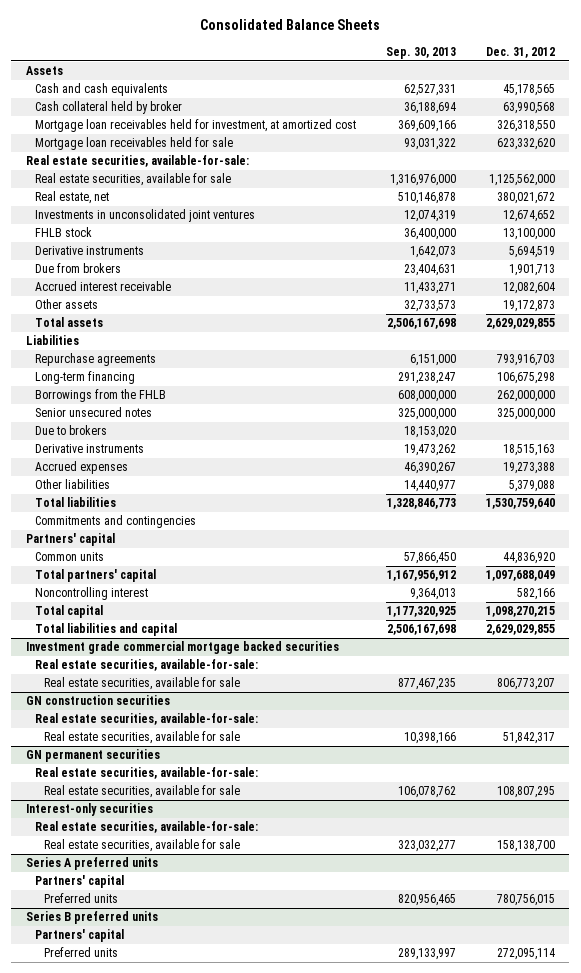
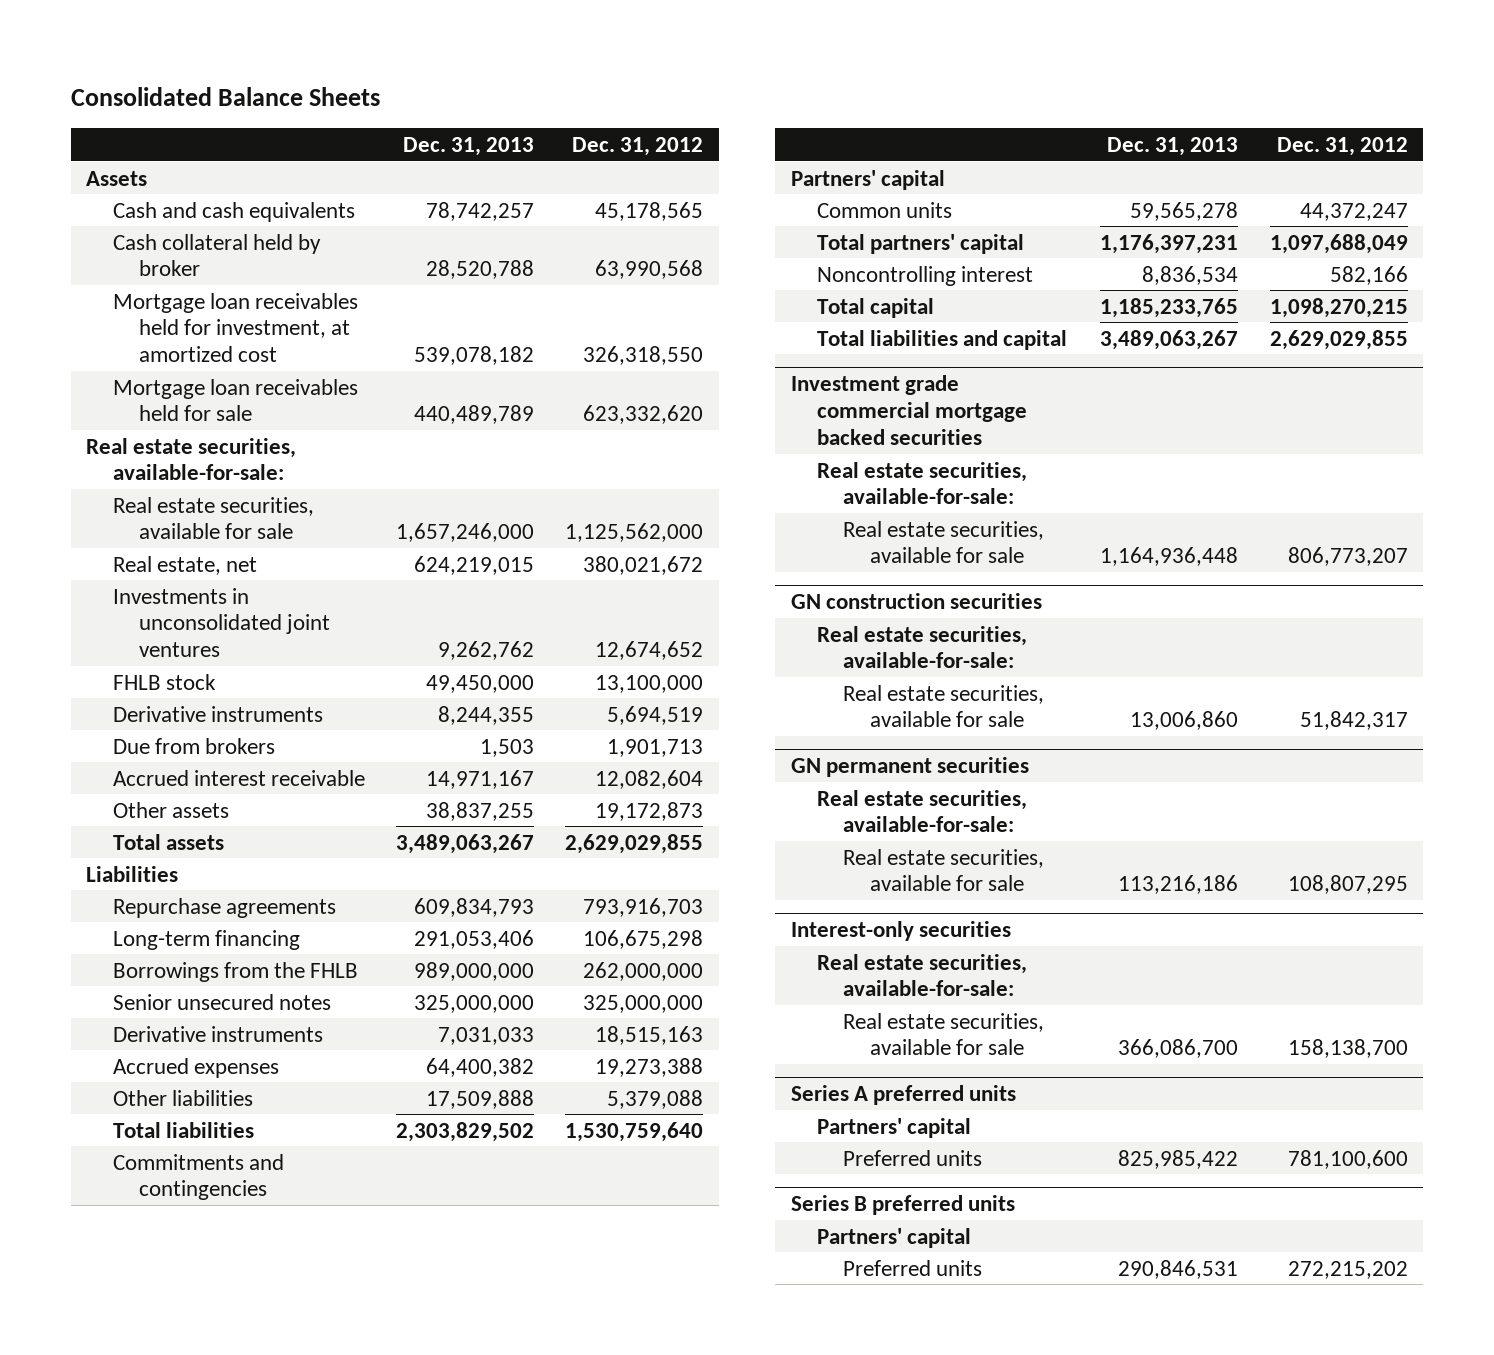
[385,46,456,59] Sep. 30, 2013 -> none
none -> [402,136,534,156] Dec. 31, 2013
[35,425,108,436] Due to brokers -> none
[502,552,555,565] 44,836,920 -> [1299,202,1408,221] 44,372,247
[496,894,555,907] 780,756,015 -> [1287,1149,1408,1169] 781,100,600
[496,948,555,961] 272,095,114 -> [1287,1260,1408,1279] 272,215,202

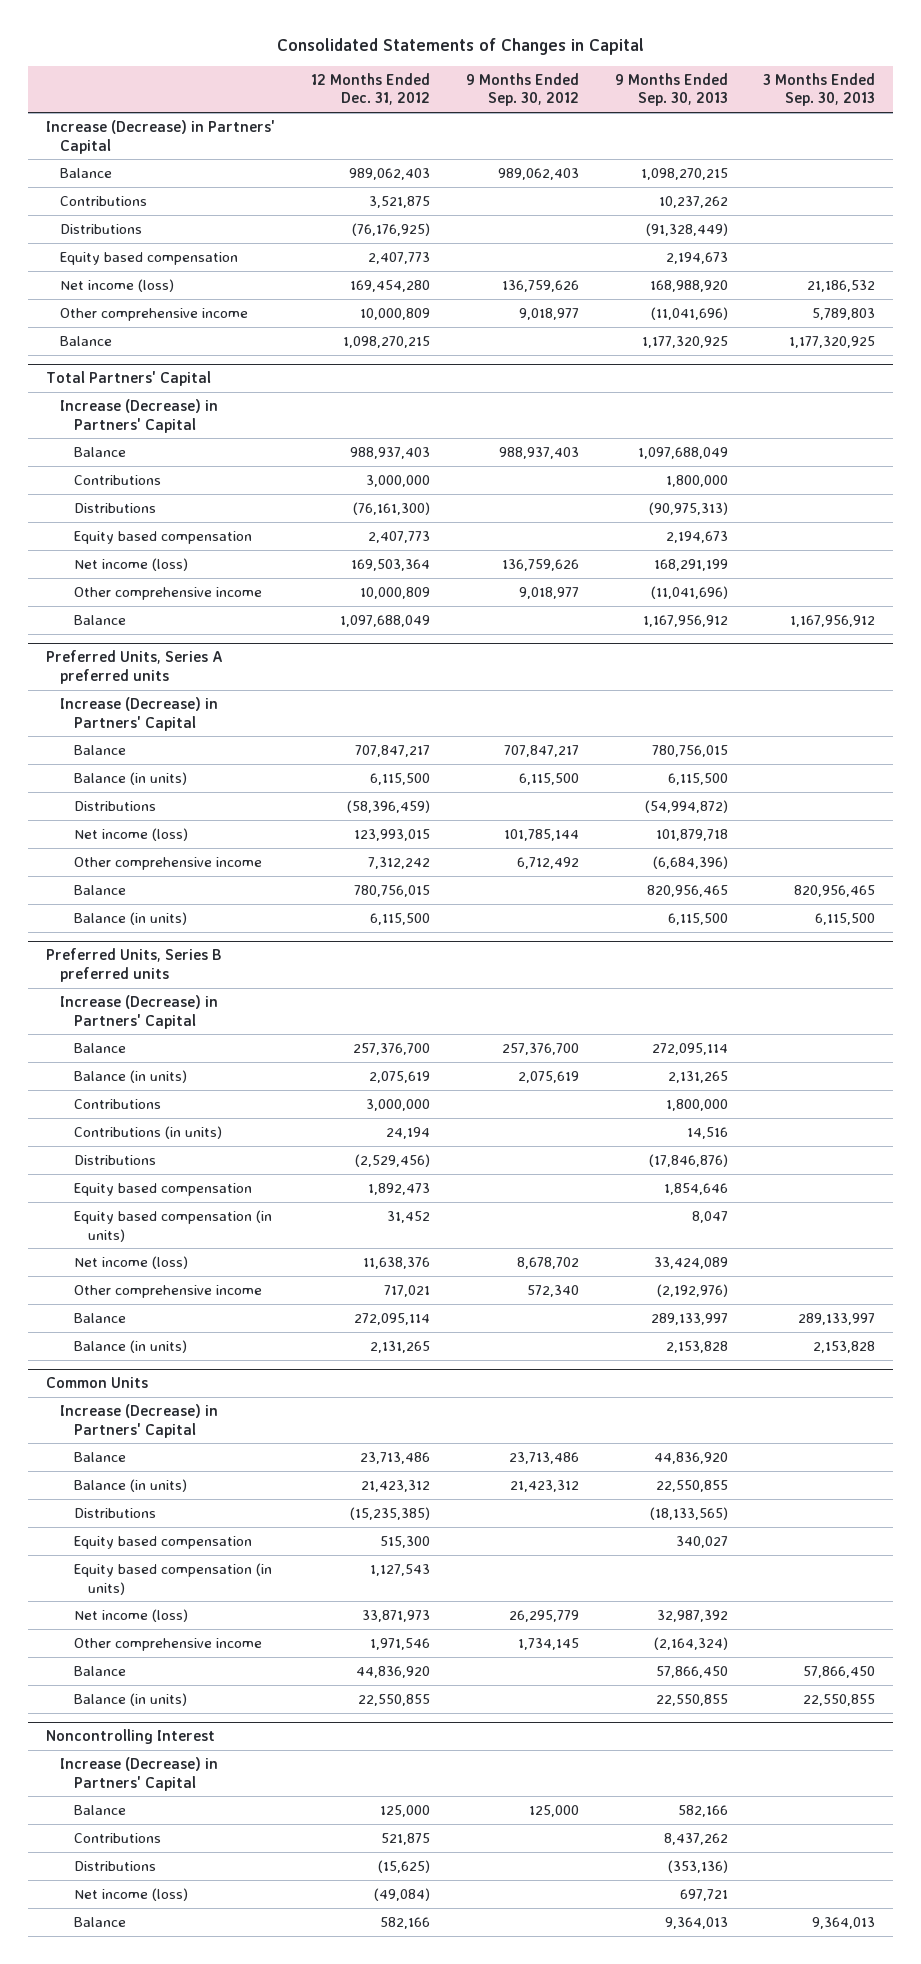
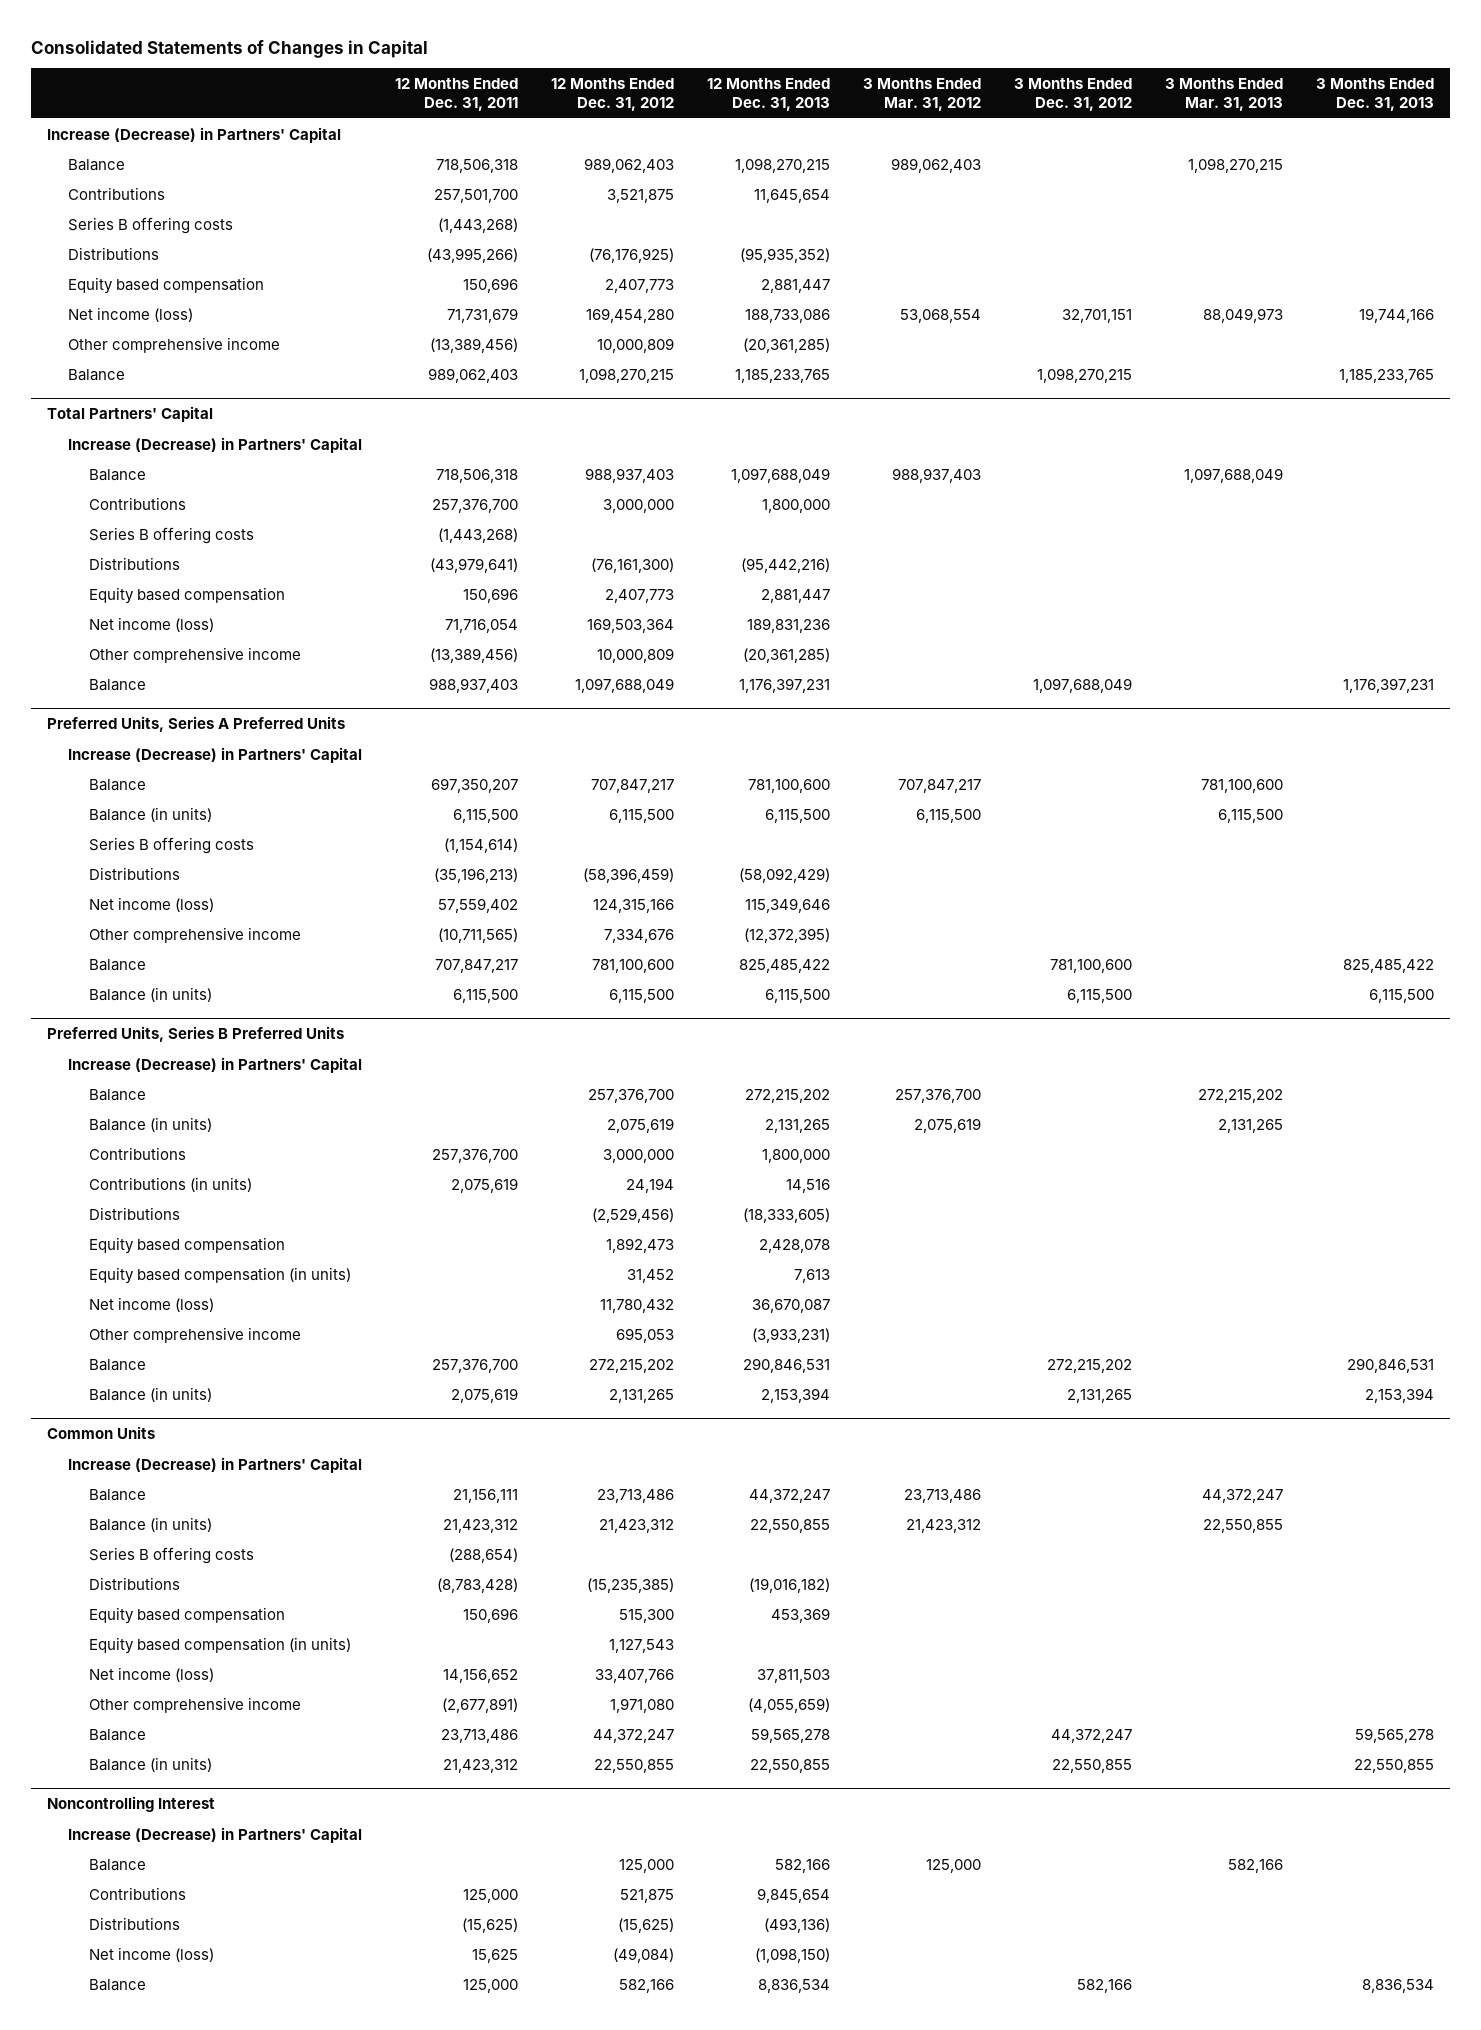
[465,72,579,107] 9 Months Ended Sep. 30, 2012 -> none
[614,72,728,107] 9 Months Ended Sep. 30, 2013 -> none
[763,72,876,107] 3 Months Ended Sep. 30, 2013 -> none
none -> [394,78,518,111] 12 Months Ended Dec. 31, 2011
none -> [706,78,830,111] 12 Months Ended Dec. 31, 2013
none -> [862,78,981,111] 3 Months Ended Mar. 31, 2012
none -> [1013,78,1132,111] 3 Months Ended Dec. 31, 2012
none -> [1164,78,1283,111] 3 Months Ended Mar. 31, 2013
none -> [1315,78,1434,111] 3 Months Ended Dec. 31, 2013
none -> [67,216,233,234] Series B offering costs
none -> [88,526,254,544] Series B offering costs
[45,650,223,684] Preferred Units, Series A preferred units -> [47,716,346,733] Preferred Units, Series A Preferred Units
none -> [88,836,254,854] Series B offering costs
[353,828,430,841] 123,993,015 -> [592,898,674,913] 124,315,166
[367,856,430,869] 7,312,242 -> [603,928,674,943] 7,334,676
[353,884,430,897] 780,756,015 -> [591,958,674,973] 781,100,600
[45,948,222,982] Preferred Units, Series B preferred units -> [47,1026,345,1043] Preferred Units, Series B Preferred Units
[362,1256,430,1269] 11,638,376 -> [599,1298,674,1313] 11,780,432
[383,1284,430,1297] 717,021 -> [615,1327,674,1343] 695,053
[353,1312,430,1325] 272,095,114 -> [588,1358,674,1373] 272,215,202
none -> [88,1546,254,1564] Series B offering costs
[361,1609,430,1622] 33,871,973 -> [594,1668,674,1683] 33,407,766
[369,1637,430,1650] 1,971,546 -> [609,1697,674,1713] 1,971,080
[355,1665,430,1678] 44,836,920 -> [592,1728,674,1743] 44,372,247

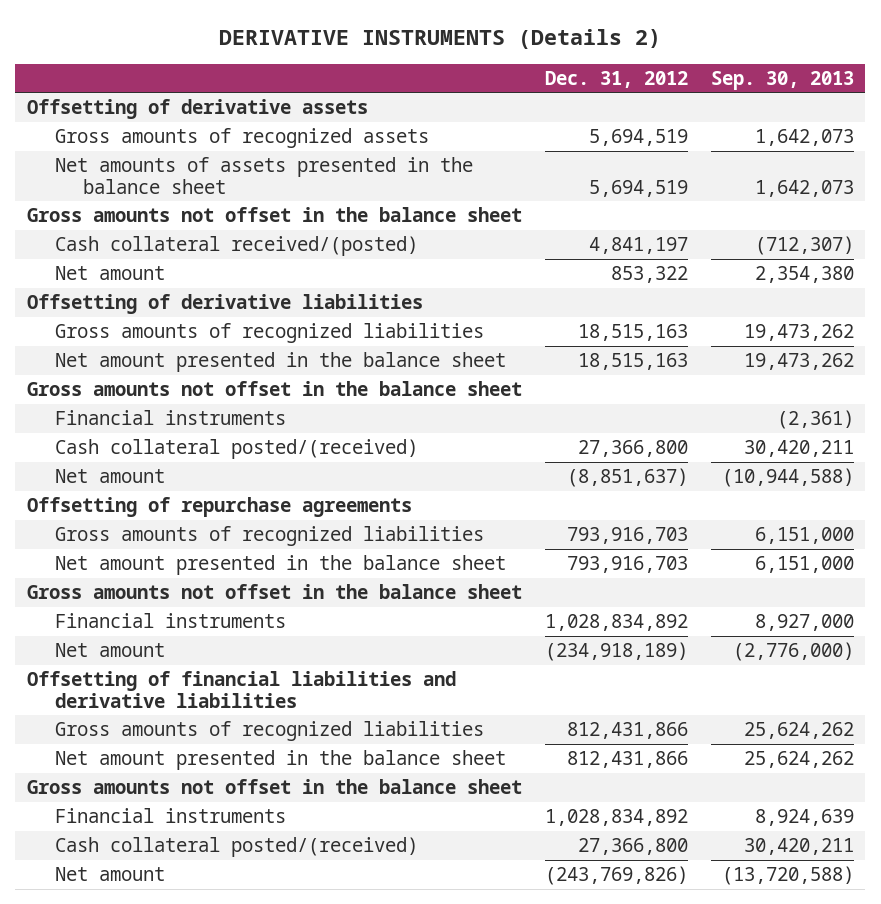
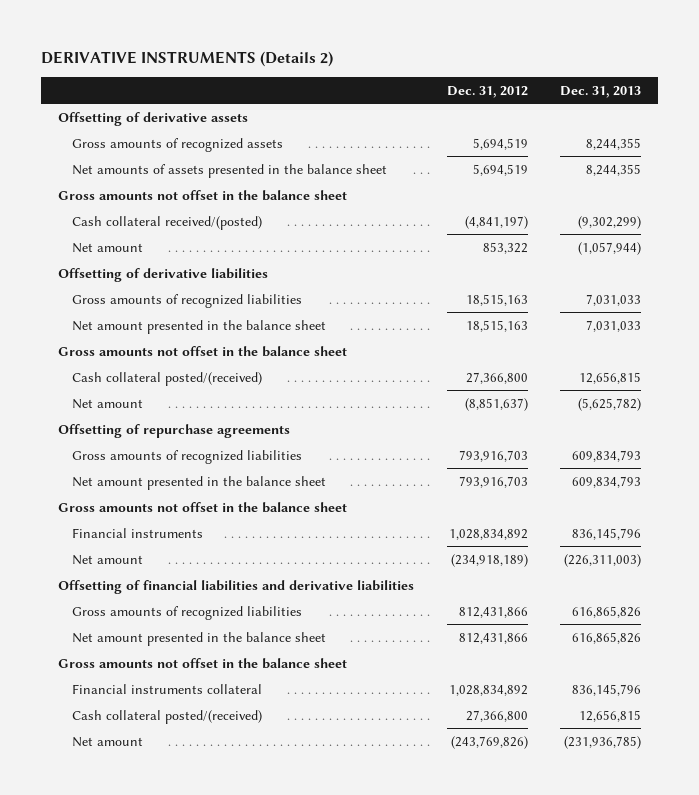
[710,70,854,90] Sep. 30, 2013 -> none
none -> [560,85,642,98] Dec. 31, 2013
[588,237,688,255] 4,841,197 -> [464,215,528,229] (4,841,197)
[54,410,286,426] Financial instruments -> none
[54,808,286,824] Financial instruments -> [72,683,263,694] Financial instruments collateral

